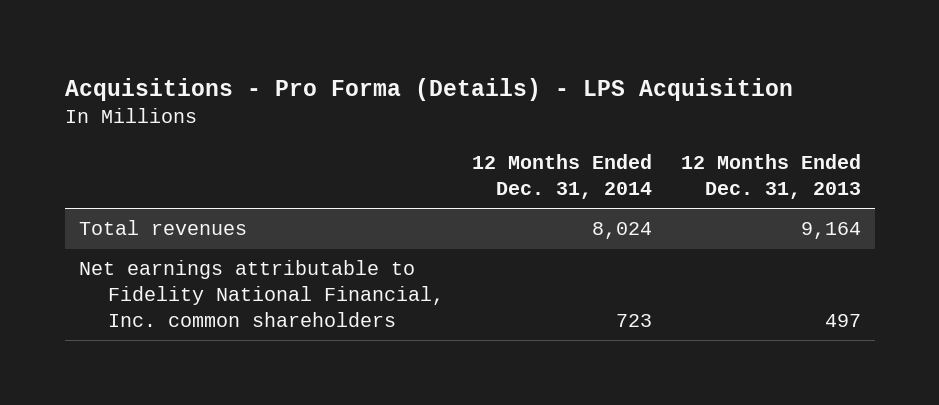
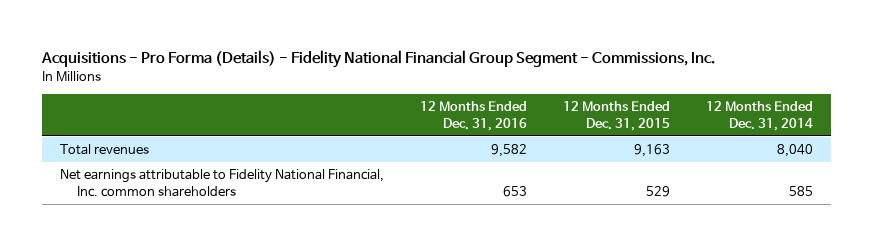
[64,77,793,101] Acquisitions - Pro Forma (Details) - LPS Acquisition -> [41,49,716,68] Acquisitions - Pro Forma (Details) - Fidelity National Financial Group Segment - Commissions, Inc.
[680,154,861,199] 12 Months Ended Dec. 31, 2013 -> none
none -> [420,101,528,132] 12 Months Ended Dec. 31, 2016
none -> [562,101,670,132] 12 Months Ended Dec. 31, 2015
[592,222,653,240] 8,024 -> [776,144,813,158] 8,040
[616,313,653,327] 723 -> [788,186,813,197] 585

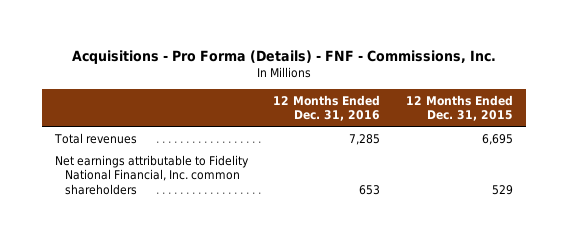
[41,49,716,68] Acquisitions - Pro Forma (Details) - Fidelity National Financial Group Segment - Commissions, Inc. -> [71,49,496,64] Acquisitions - Pro Forma (Details) - FNF - Commissions, Inc.
[705,101,813,132] 12 Months Ended Dec. 31, 2014 -> none
[491,144,528,158] 9,582 -> [349,133,381,145] 7,285
[633,144,670,158] 9,163 -> [481,133,513,145] 6,695

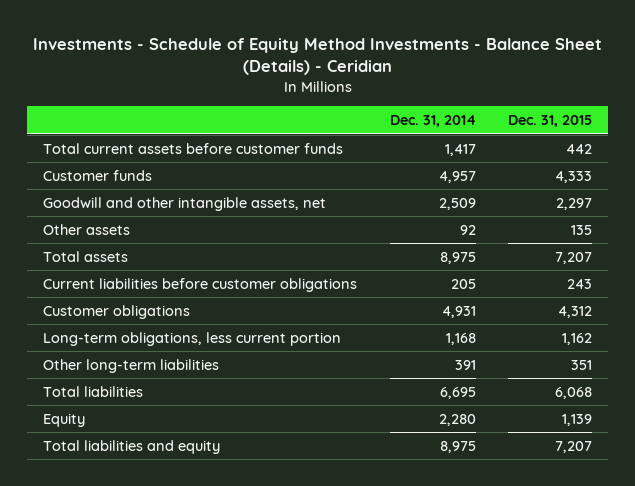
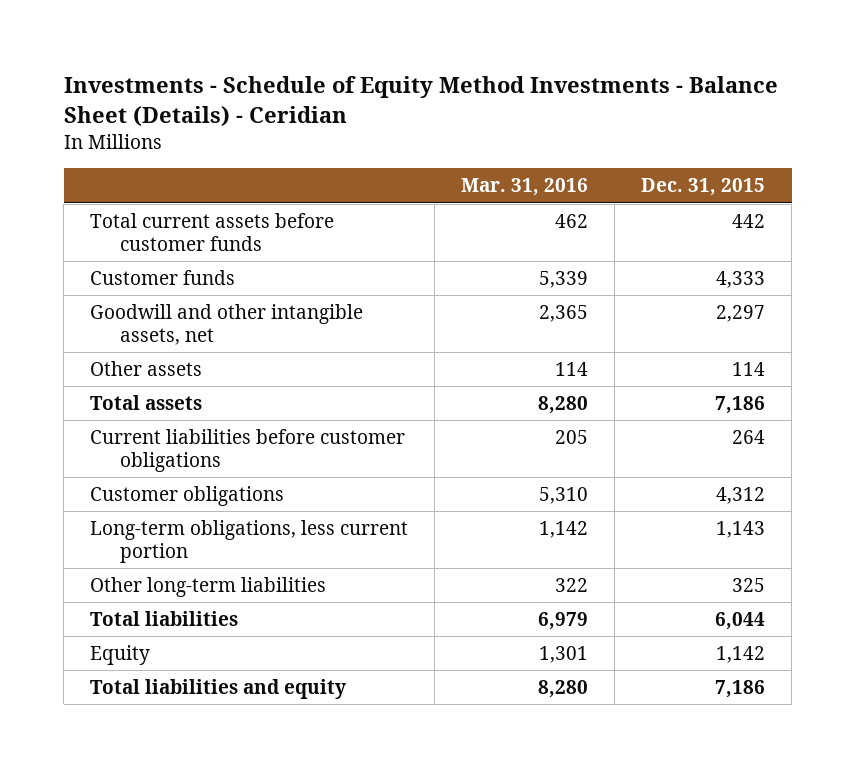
[389,115,476,128] Dec. 31, 2014 -> none
none -> [461,178,589,197] Mar. 31, 2016
[570,224,592,235] 135 -> [732,362,766,377] 114
[554,251,592,264] 7,207 -> [715,396,766,415] 7,186
[566,278,592,289] 243 -> [732,430,766,445] 264
[561,332,592,345] 1,162 -> [716,521,766,539] 1,143
[570,359,592,370] 351 -> [732,578,766,593] 325
[554,386,592,399] 6,068 -> [715,612,766,631] 6,044
[561,413,592,426] 1,139 -> [716,646,766,664] 1,142
[554,440,592,453] 7,207 -> [715,680,766,699] 7,186

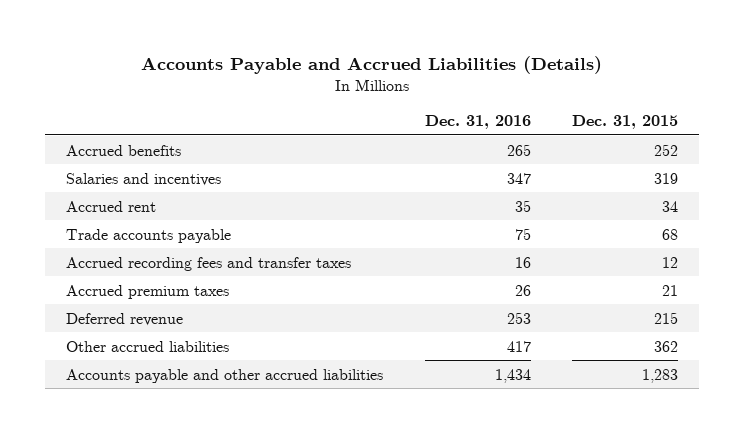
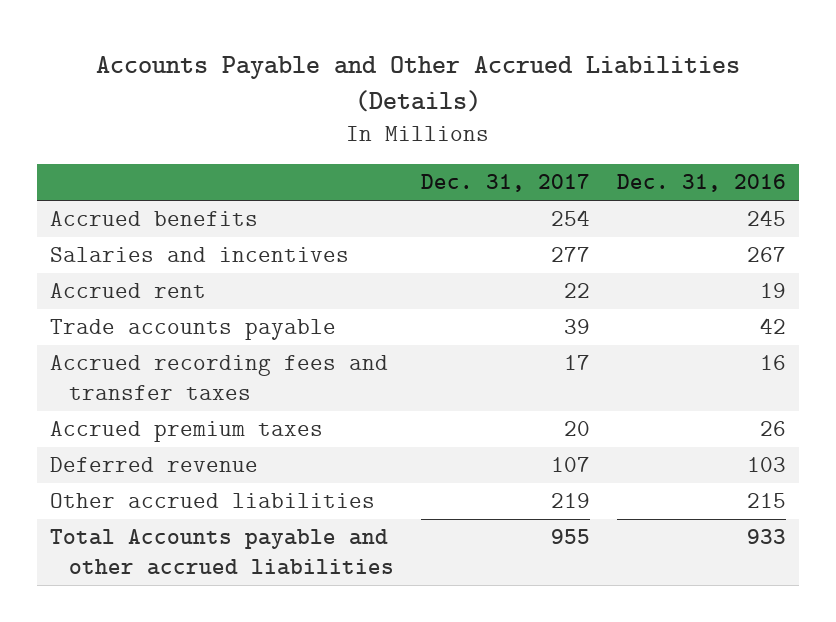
[141,55,603,74] Accounts Payable and Accrued Liabilities (Details) -> [95,56,740,113] Accounts Payable and Other Accrued Liabilities (Details)
[572,115,679,130] Dec. 31, 2015 -> none
none -> [420,174,590,193] Dec. 31, 2017
[506,143,531,156] 265 -> [746,210,786,227] 245
[506,172,531,184] 347 -> [746,247,786,263] 267
[514,199,531,212] 35 -> [759,283,786,299] 19
[514,227,531,240] 75 -> [759,318,786,335] 42
[506,311,531,324] 253 -> [746,457,786,473] 103
[506,340,531,352] 417 -> [746,493,786,509] 215
[66,368,384,383] Accounts payable and other accrued liabilities -> [50,529,395,576] Total Accounts payable and other accrued liabilities
[494,368,531,383] 1,434 -> [746,529,786,545] 933

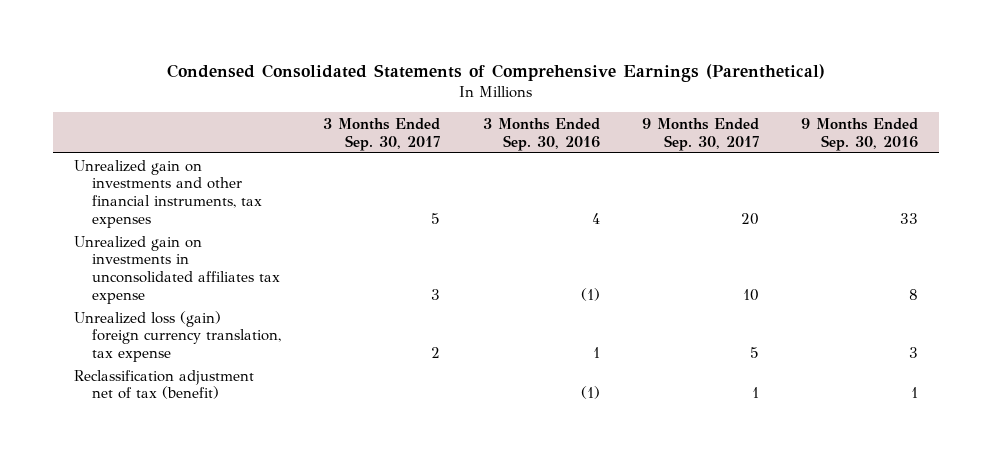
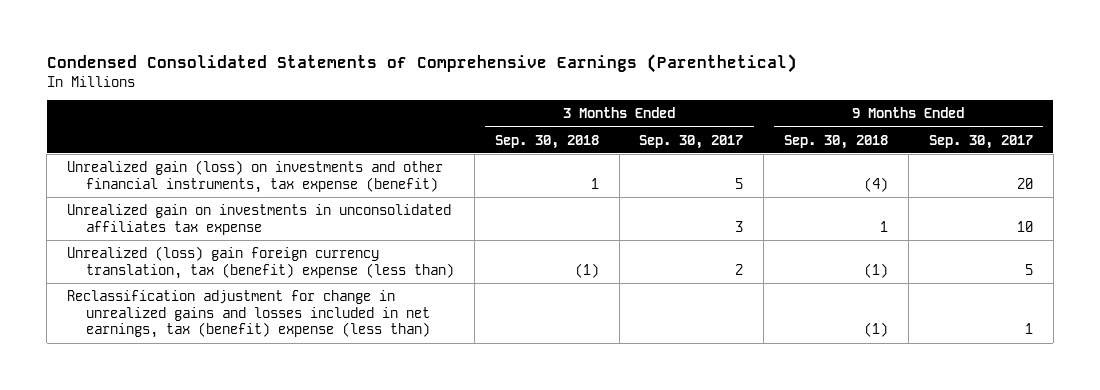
[482,117,600,151] 3 Months Ended Sep. 30, 2016 -> none
[800,117,918,151] 9 Months Ended Sep. 30, 2016 -> none
none -> [494,134,599,149] Sep. 30, 2018
none -> [784,134,889,149] Sep. 30, 2018
[73,159,263,229] Unrealized gain on investments and other financial instruments, tax expenses -> [67,159,444,193] Unrealized gain (loss) on investments and other financial instruments, tax expense (benefit)
[73,310,282,363] Unrealized loss (gain) foreign currency translation, tax expense -> [67,245,455,279] Unrealized (loss) gain foreign currency translation, tax (benefit) expense (less than)
[73,369,254,400] Reclassification adjustment net of tax (benefit) -> [67,289,431,339] Reclassification adjustment for change in unrealized gains and losses included in net earnings, tax (benefit) expense (less than)

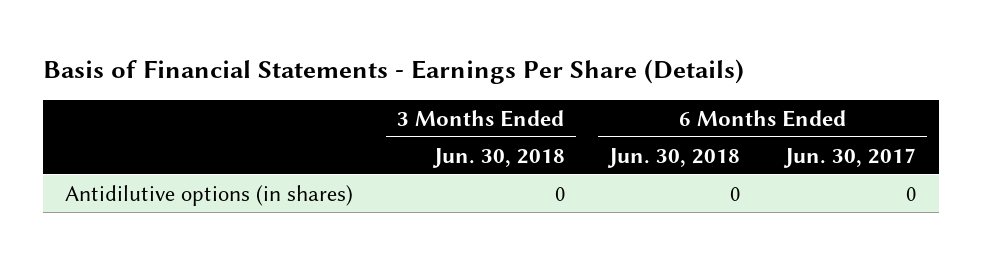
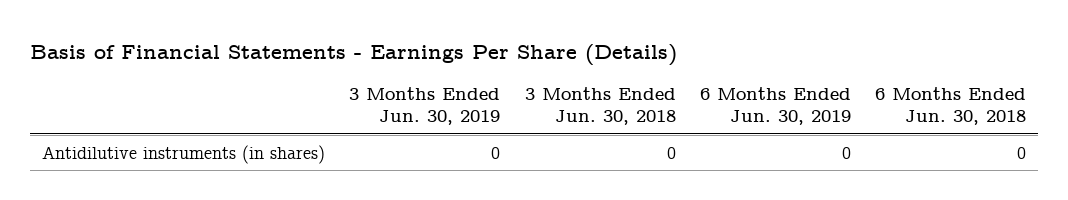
[783,147,917,168] Jun. 30, 2017 -> none
none -> [349,87,501,126] 3 Months Ended Jun. 30, 2019
none -> [699,87,851,126] 6 Months Ended Jun. 30, 2019
[64,184,353,206] Antidilutive options (in shares) -> [42,144,326,164] Antidilutive instruments (in shares)

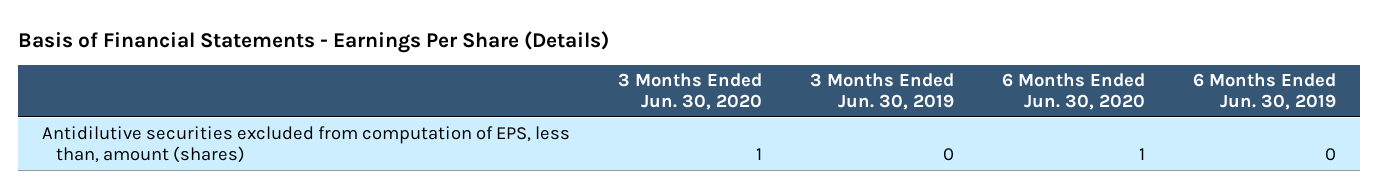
[524,87,676,126] 3 Months Ended Jun. 30, 2018 -> none
[874,87,1026,126] 6 Months Ended Jun. 30, 2018 -> none
none -> [618,73,763,111] 3 Months Ended Jun. 30, 2020
none -> [1002,73,1146,111] 6 Months Ended Jun. 30, 2020
[42,144,326,164] Antidilutive instruments (in shares) -> [42,125,571,164] Antidilutive securities excluded from computation of EPS, less than, amount (shares)

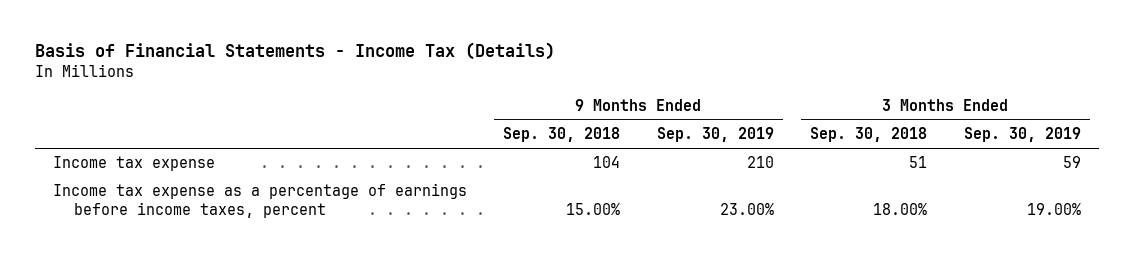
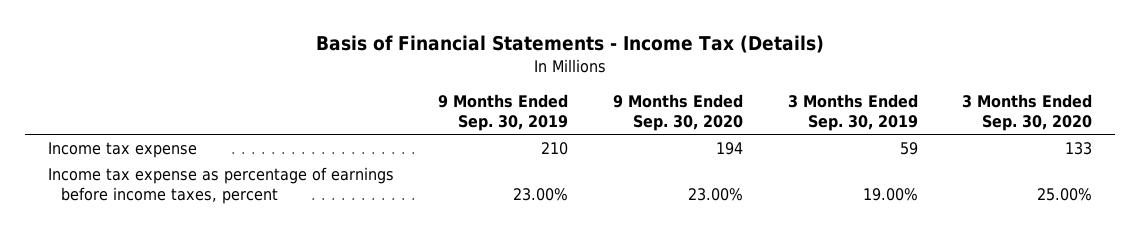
[503,127,621,143] Sep. 30, 2018 -> none
[810,127,928,143] Sep. 30, 2018 -> none
none -> [612,94,743,132] 9 Months Ended Sep. 30, 2020
none -> [962,94,1093,132] 3 Months Ended Sep. 30, 2020
[52,183,467,218] Income tax expense as a percentage of earnings before income taxes, percent -> [47,166,394,204] Income tax expense as percentage of earnings before income taxes, percent

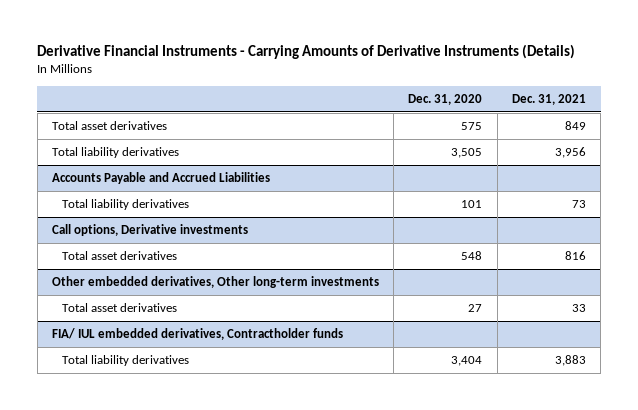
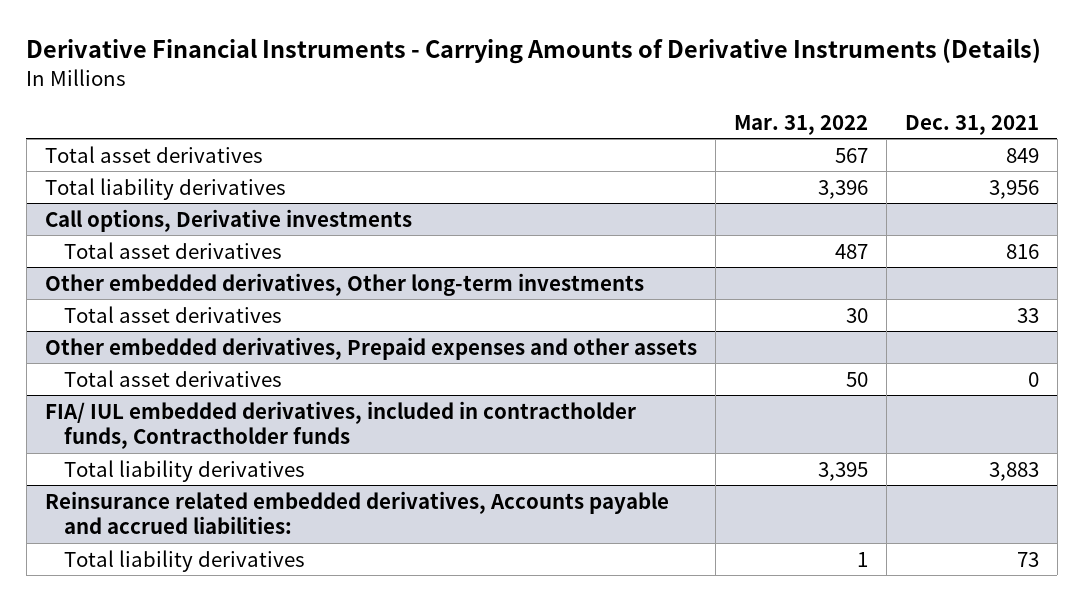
[408,93,483,105] Dec. 31, 2020 -> none
none -> [733,114,868,135] Mar. 31, 2022
[51,172,270,185] Accounts Payable and Accrued Liabilities -> none
[61,199,189,211] Total liability derivatives -> none
none -> [44,336,697,360] Other embedded derivatives, Prepaid expenses and other assets
none -> [64,369,283,387] Total asset derivatives
[51,328,343,341] FIA/ IUL embedded derivatives, Contractholder funds -> [44,400,636,450] FIA/ IUL embedded derivatives, included in contractholder funds, Contractholder funds
none -> [44,490,669,535] Reinsurance related embedded derivatives, Accounts payable and accrued liabilities:
none -> [64,549,306,572] Total liability derivatives

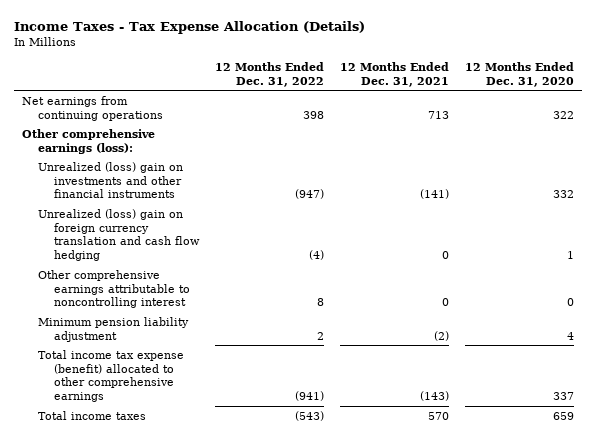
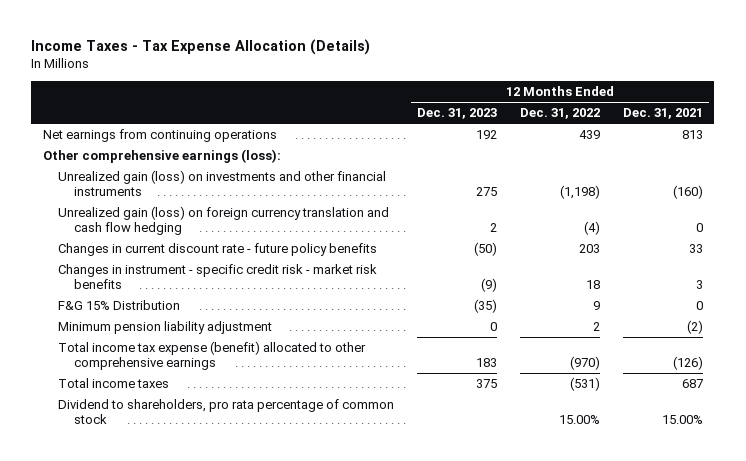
[465,61,575,87] 12 Months Ended Dec. 31, 2020 -> none
none -> [417,108,498,120] Dec. 31, 2023
[302,110,324,119] 398 -> [579,130,601,140] 439
[427,110,449,119] 713 -> [681,130,703,140] 813
[37,269,190,309] Other comprehensive earnings attributable to noncontrolling interest -> none
[37,161,183,199] Unrealized (loss) gain on investments and other financial instruments -> [58,170,387,197] Unrealized gain (loss) on investments and other financial instruments
[294,189,324,200] (947) -> [560,185,601,200] (1,198)
[419,189,449,200] (141) -> [672,185,703,200] (160)
[37,208,200,262] Unrealized (loss) gain on foreign currency translation and cash flow hedging -> [58,206,390,236] Unrealized gain (loss) on foreign currency translation and cash flow hedging
none -> [58,243,378,257] Changes in current discount rate - future policy benefits
none -> [58,264,378,290] Changes in instrument - specific credit risk - market risk benefits
none -> [58,300,181,311] F&G 15% Distribution
[294,391,324,402] (941) -> [570,356,601,371] (970)
[419,391,449,402] (143) -> [672,356,703,371] (126)
[294,410,324,421] (543) -> [570,377,601,392] (531)
[427,411,449,420] 570 -> [681,379,703,389] 687
none -> [58,399,395,425] Dividend to shareholders, pro rata percentage of common stock

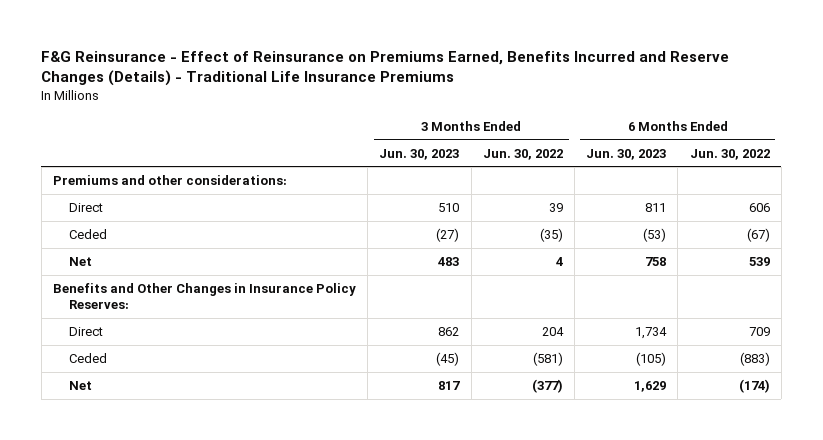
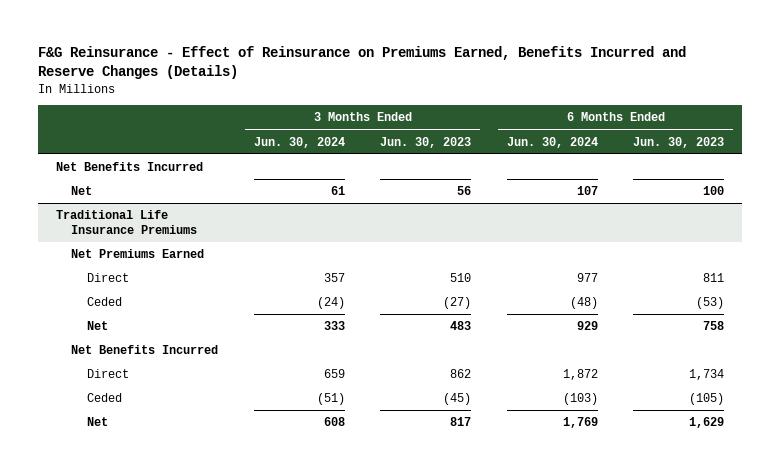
[41,50,730,87] F&G Reinsurance - Effect of Reinsurance on Premiums Earned, Benefits Incurred and Reserve Changes (Details) - Traditional Life Insurance Premiums -> [38,46,687,80] F&G Reinsurance - Effect of Reinsurance on Premiums Earned, Benefits Incurred and Reserve Changes (Details)
[482,148,563,160] Jun. 30, 2022 -> none
[689,148,770,160] Jun. 30, 2022 -> none
none -> [253,136,345,148] Jun. 30, 2024
none -> [506,136,598,148] Jun. 30, 2024
none -> [56,162,204,172] Net Benefits Incurred
none -> [71,186,93,196] Net
none -> [56,210,198,235] Traditional Life Insurance Premiums
[52,174,287,185] Premiums and other considerations: -> [71,249,205,259] Net Premiums Earned
[52,282,356,310] Benefits and Other Changes in Insurance Policy Reserves: -> none
none -> [71,345,219,355] Net Benefits Incurred

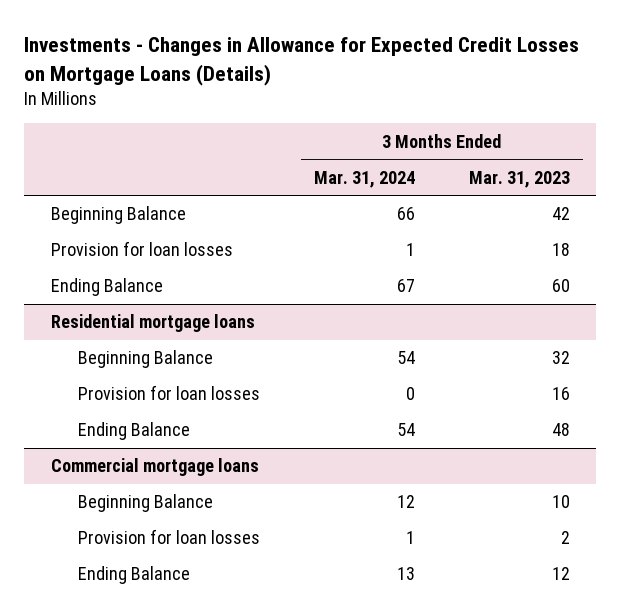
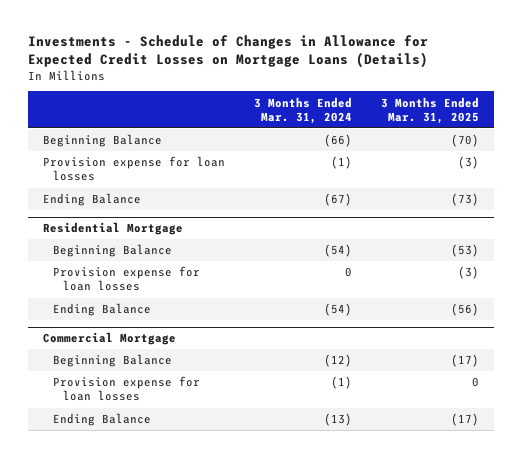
[24,37,580,86] Investments - Changes in Allowance for Expected Credit Losses on Mortgage Loans (Details) -> [27,35,428,69] Investments - Schedule of Changes in Allowance for Expected Credit Losses on Mortgage Loans (Details)
[468,170,570,188] Mar. 31, 2023 -> none
none -> [381,96,480,124] 3 Months Ended Mar. 31, 2025
[397,207,416,221] 66 -> [323,134,352,148] (66)
[50,241,233,257] Provision for loan losses -> [42,156,225,182] Provision expense for loan losses
[406,243,416,257] 1 -> [330,156,352,170] (1)
[397,279,416,293] 67 -> [323,193,352,207] (67)
[50,314,255,333] Residential mortgage loans -> [42,222,183,236] Residential Mortgage
[397,351,416,365] 54 -> [323,244,352,258] (54)
[78,385,261,401] Provision for loan losses -> [52,266,200,292] Provision expense for loan losses
[397,423,416,437] 54 -> [323,303,352,317] (54)
[50,458,259,477] Commercial mortgage loans -> [42,332,176,346] Commercial Mortgage
[397,495,416,509] 12 -> [323,354,352,368] (12)
[78,529,261,545] Provision for loan losses -> [52,376,200,402] Provision expense for loan losses
[406,531,416,545] 1 -> [330,376,352,390] (1)
[397,567,416,581] 13 -> [323,413,352,427] (13)

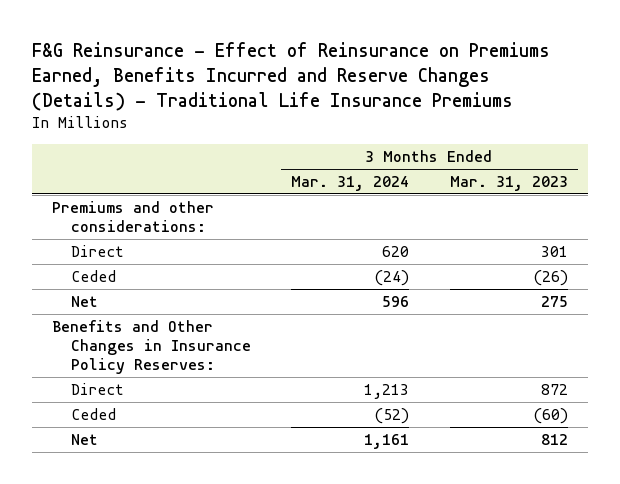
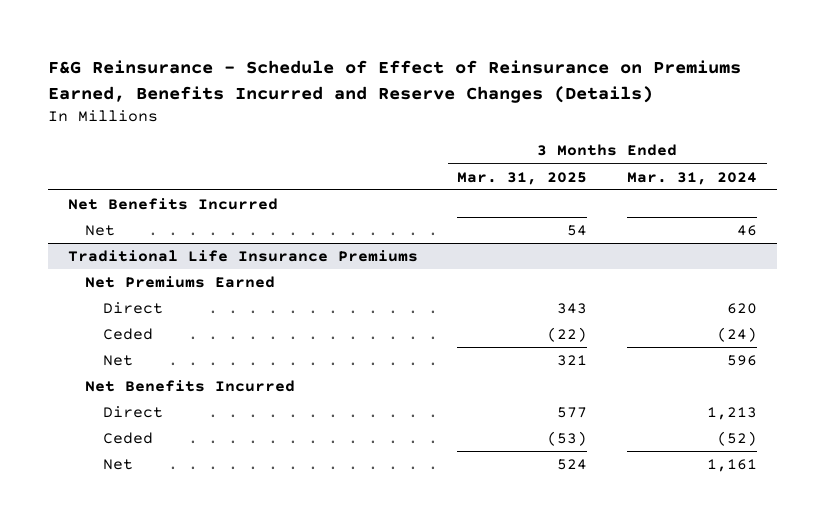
[32,42,551,111] F&G Reinsurance - Effect of Reinsurance on Premiums Earned, Benefits Incurred and Reserve Changes (Details) - Traditional Life Insurance Premiums -> [47,60,741,103] F&G Reinsurance - Schedule of Effect of Reinsurance on Premiums Earned, Benefits Incurred and Reserve Changes (Details)
[449,175,568,191] Mar. 31, 2023 -> none
none -> [457,171,588,185] Mar. 31, 2025
none -> [67,198,278,211] Net Benefits Incurred
none -> [85,225,116,237] Net
none -> [67,250,418,263] Traditional Life Insurance Premiums
[52,200,215,232] Premiums and other considerations: -> [85,276,276,289] Net Premiums Earned
[52,319,252,374] Benefits and Other Changes in Insurance Policy Reserves: -> none
none -> [85,380,296,393] Net Benefits Incurred

